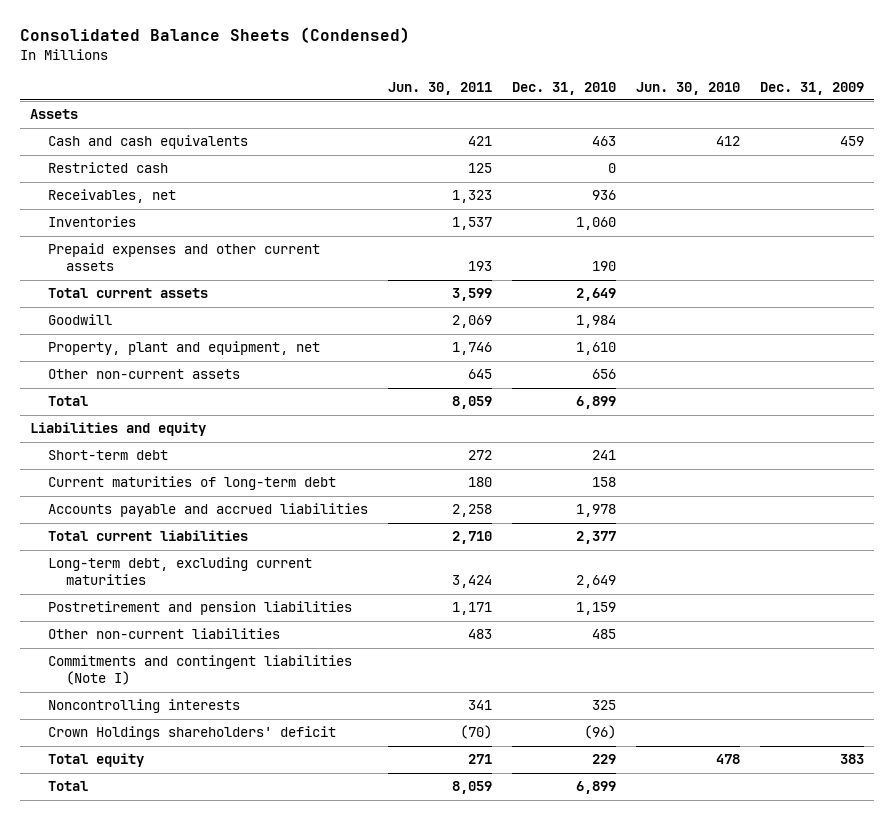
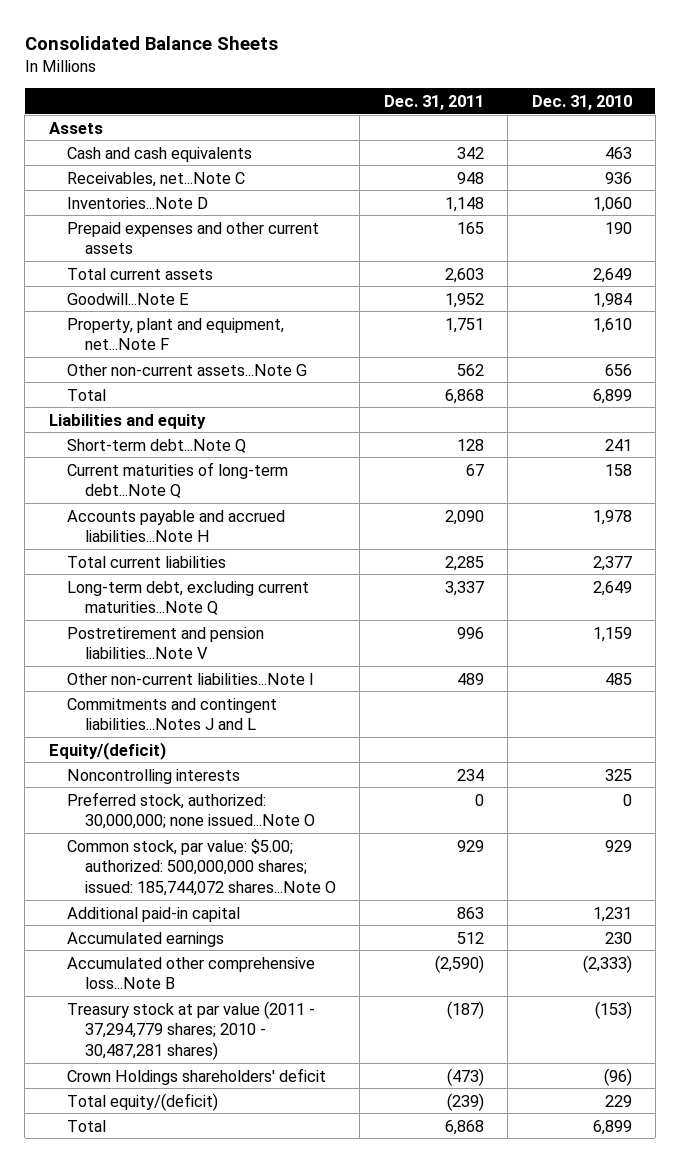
[19,27,410,44] Consolidated Balance Sheets (Condensed) -> [24,36,278,51] Consolidated Balance Sheets
[387,81,492,95] Jun. 30, 2011 -> none
[635,81,740,95] Jun. 30, 2010 -> none
[759,81,864,95] Dec. 31, 2009 -> none
none -> [383,94,484,110] Dec. 31, 2011
[48,162,169,174] Restricted cash -> none
[48,189,177,204] Receivables, net -> [66,171,245,187] Receivables, net...Note C
[48,216,137,228] Inventories -> [66,196,208,209] Inventories...Note D
[48,314,113,326] Goodwill -> [66,292,189,305] Goodwill...Note E
[48,341,321,356] Property, plant and equipment, net -> [66,317,284,351] Property, plant and equipment, net...Note F
[48,369,241,380] Other non-current assets -> [66,363,307,376] Other non-current assets...Note G
[48,450,169,461] Short-term debt -> [66,438,246,453] Short-term debt...Note Q
[48,476,337,491] Current maturities of long-term debt -> [66,461,288,499] Current maturities of long-term debt...Note Q
[48,503,369,518] Accounts payable and accrued liabilities -> [66,509,285,543] Accounts payable and accrued liabilities...Note H
[48,557,313,586] Long-term debt, excluding current maturities -> [66,580,309,616] Long-term debt, excluding current maturities...Note Q
[48,601,353,616] Postretirement and pension liabilities -> [66,626,264,660] Postretirement and pension liabilities...Note V
[48,628,281,640] Other non-current liabilities -> [66,672,314,685] Other non-current liabilities...Note I
[48,655,353,686] Commitments and contingent liabilities (Note I) -> [66,697,277,731] Commitments and contingent liabilities...Notes J and L
none -> [48,741,166,760] Equity/(deficit)
none -> [66,791,316,830] Preferred stock, authorized: 30,000,000; none issued...Note O
none -> [66,838,337,897] Common stock, par value: $5.00; authorized: 500,000,000 shares; issued: 185,744,072 shares...Note O
none -> [66,906,240,922] Additional paid-in capital
none -> [66,931,224,947] Accumulated earnings
none -> [66,956,315,990] Accumulated other comprehensive loss...Note B
none -> [66,1000,315,1061] Treasury stock at par value (2011 - 37,294,779 shares; 2010 - 30,487,281 shares)
[48,753,145,768] Total equity -> [66,1092,218,1111] Total equity/(deficit)

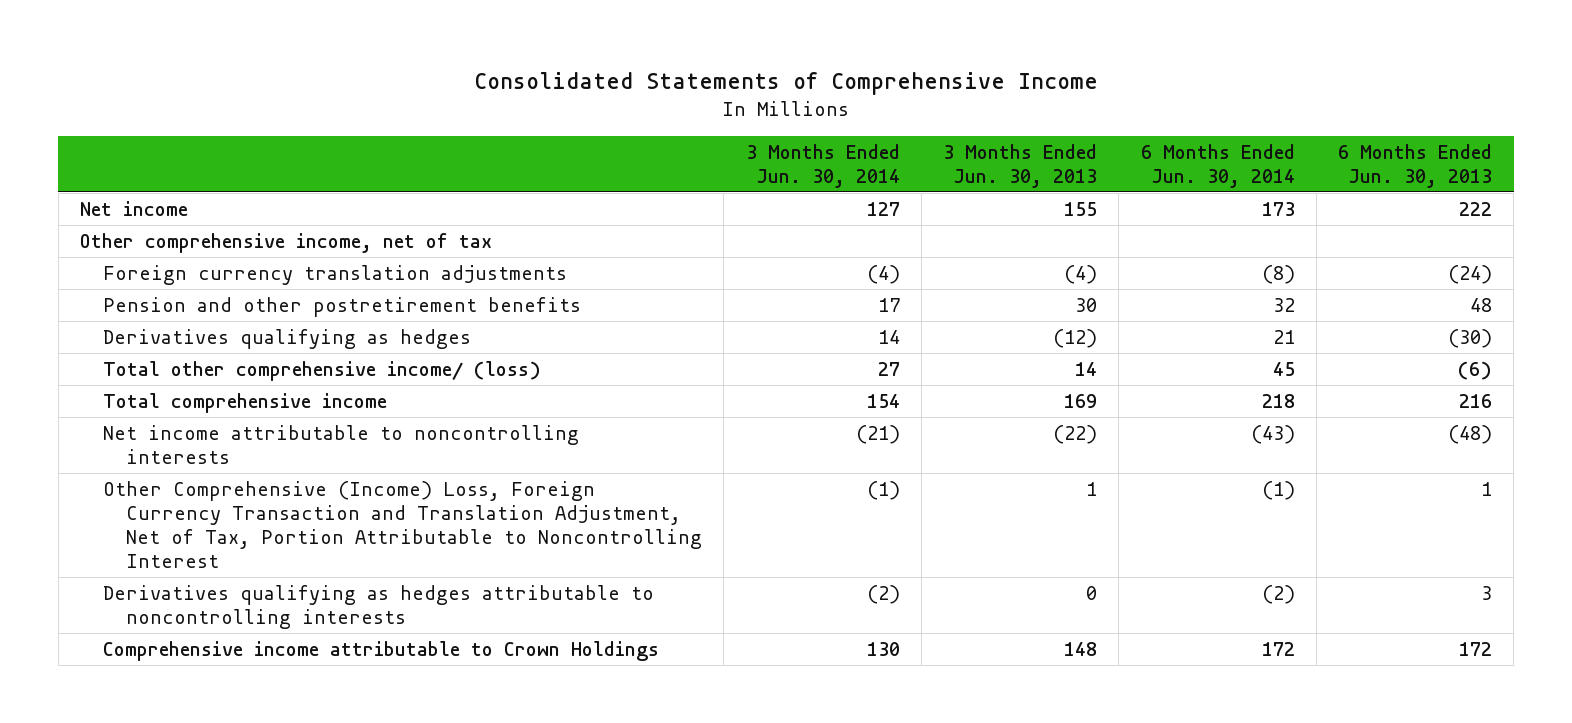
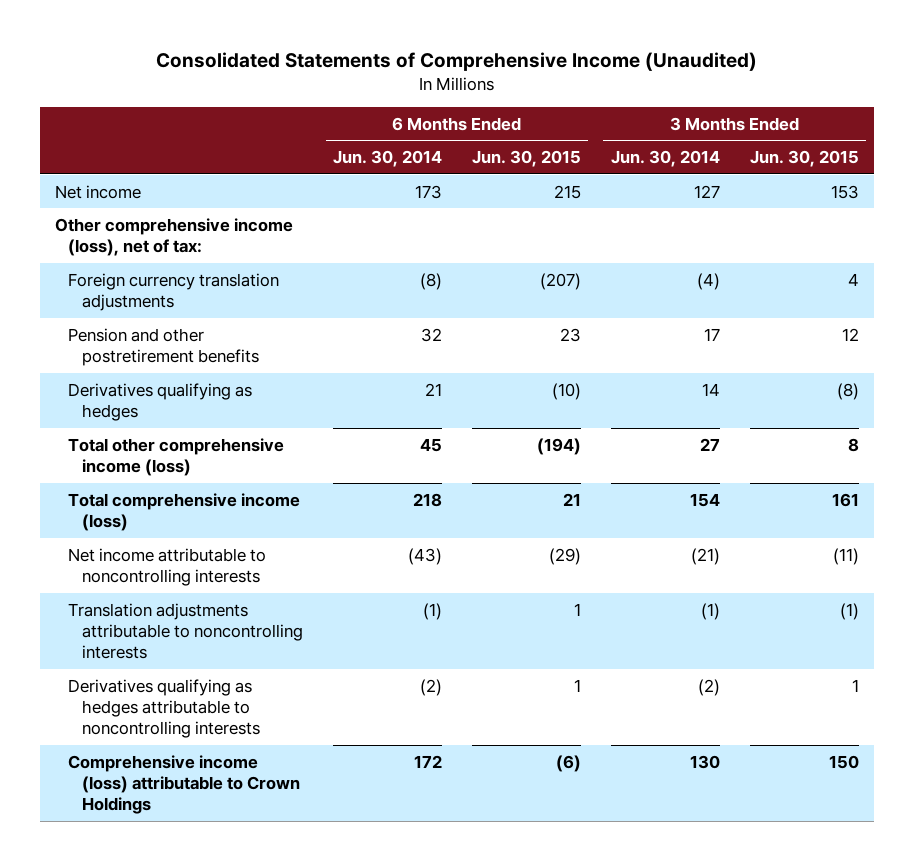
[473,72,1098,96] Consolidated Statements of Comprehensive Income -> [155,51,757,71] Consolidated Statements of Comprehensive Income (Unaudited)
[943,143,1098,188] 3 Months Ended Jun. 30, 2013 -> none
[1337,143,1492,188] 6 Months Ended Jun. 30, 2013 -> none
none -> [471,150,581,168] Jun. 30, 2015
none -> [749,150,859,168] Jun. 30, 2015
[79,232,492,253] Other comprehensive income, net of tax -> [54,217,293,257] Other comprehensive income (loss), net of tax:
[103,360,542,381] Total other comprehensive income/ (loss) -> [68,437,285,477] Total other comprehensive income (loss)
[103,392,388,413] Total comprehensive income -> [68,492,301,532] Total comprehensive income (loss)
[103,480,703,568] Other Comprehensive (Income) Loss, Foreign Currency Transaction and Translation Adjustment, Net of Tax, Portion Attributable to Noncontrolling Interest -> [68,602,304,660] Translation adjustments attributable to noncontrolling interests
[103,640,660,661] Comprehensive income attributable to Crown Holdings -> [68,754,301,815] Comprehensive income (loss) attributable to Crown Holdings

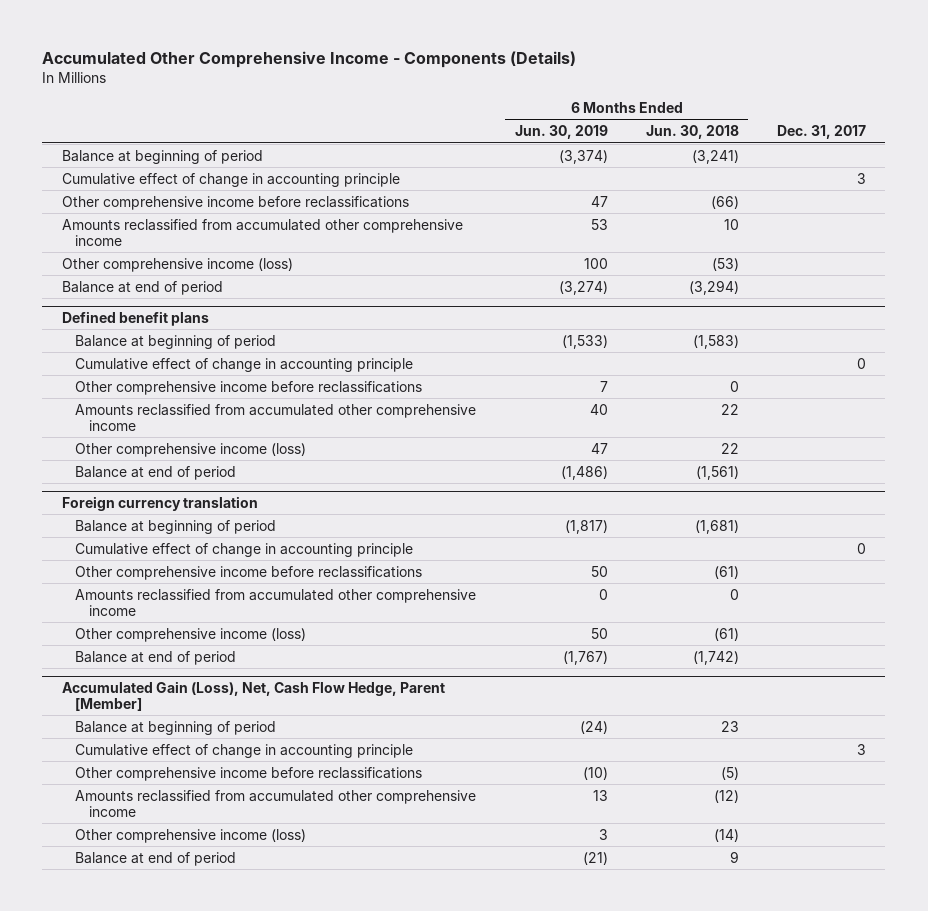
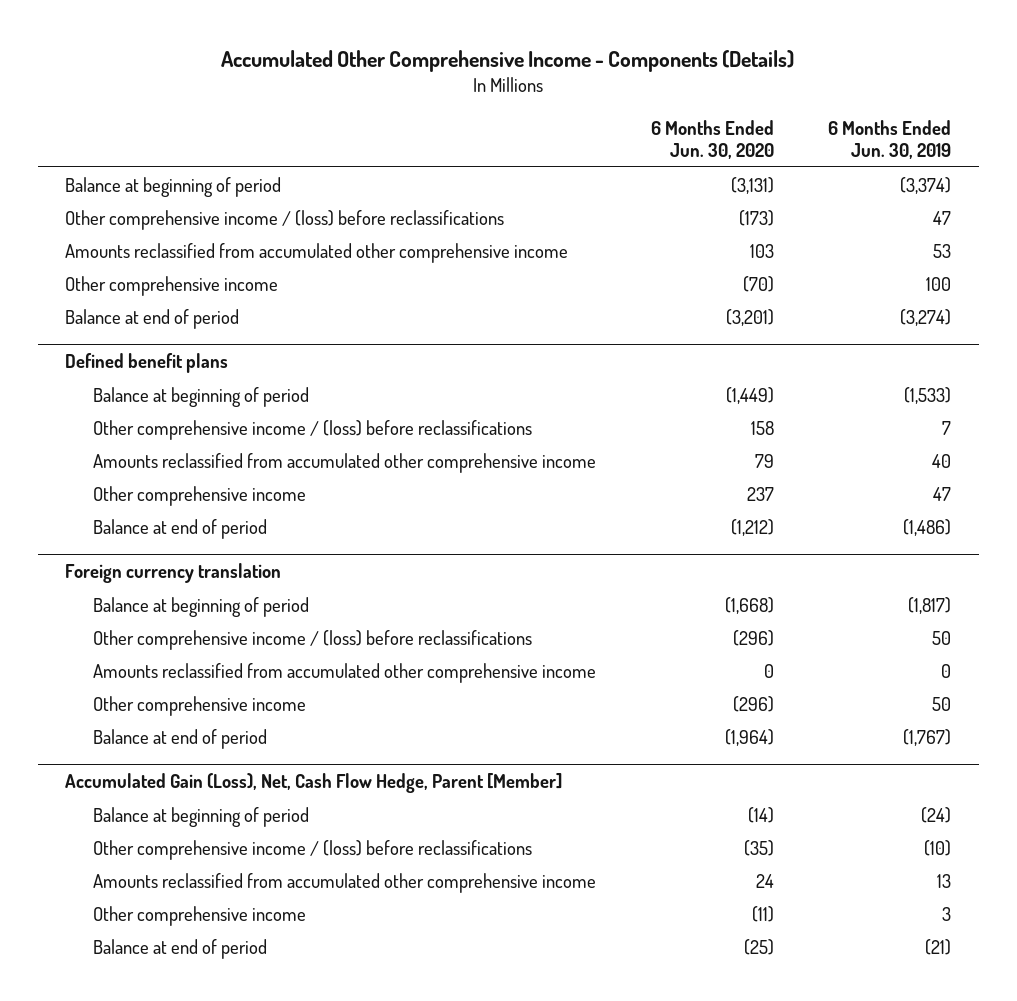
[645,125,739,140] Jun. 30, 2018 -> none
[777,125,867,140] Dec. 31, 2017 -> none
none -> [650,119,774,160] 6 Months Ended Jun. 30, 2020
[61,172,400,187] Cumulative effect of change in accounting principle -> none
[61,195,409,210] Other comprehensive income before reclassifications -> [65,209,505,230] Other comprehensive income / (loss) before reclassifications
[61,257,293,272] Other comprehensive income (loss) -> [65,275,279,296] Other comprehensive income
[75,357,414,372] Cumulative effect of change in accounting principle -> none
[75,380,423,395] Other comprehensive income before reclassifications -> [92,419,532,440] Other comprehensive income / (loss) before reclassifications
[75,442,307,457] Other comprehensive income (loss) -> [92,485,306,506] Other comprehensive income
[75,542,414,557] Cumulative effect of change in accounting principle -> none
[75,565,423,580] Other comprehensive income before reclassifications -> [92,629,532,650] Other comprehensive income / (loss) before reclassifications
[75,627,307,642] Other comprehensive income (loss) -> [92,695,306,716] Other comprehensive income
[75,743,414,758] Cumulative effect of change in accounting principle -> none
[75,766,423,781] Other comprehensive income before reclassifications -> [92,839,532,860] Other comprehensive income / (loss) before reclassifications
[75,828,307,843] Other comprehensive income (loss) -> [92,905,306,926] Other comprehensive income

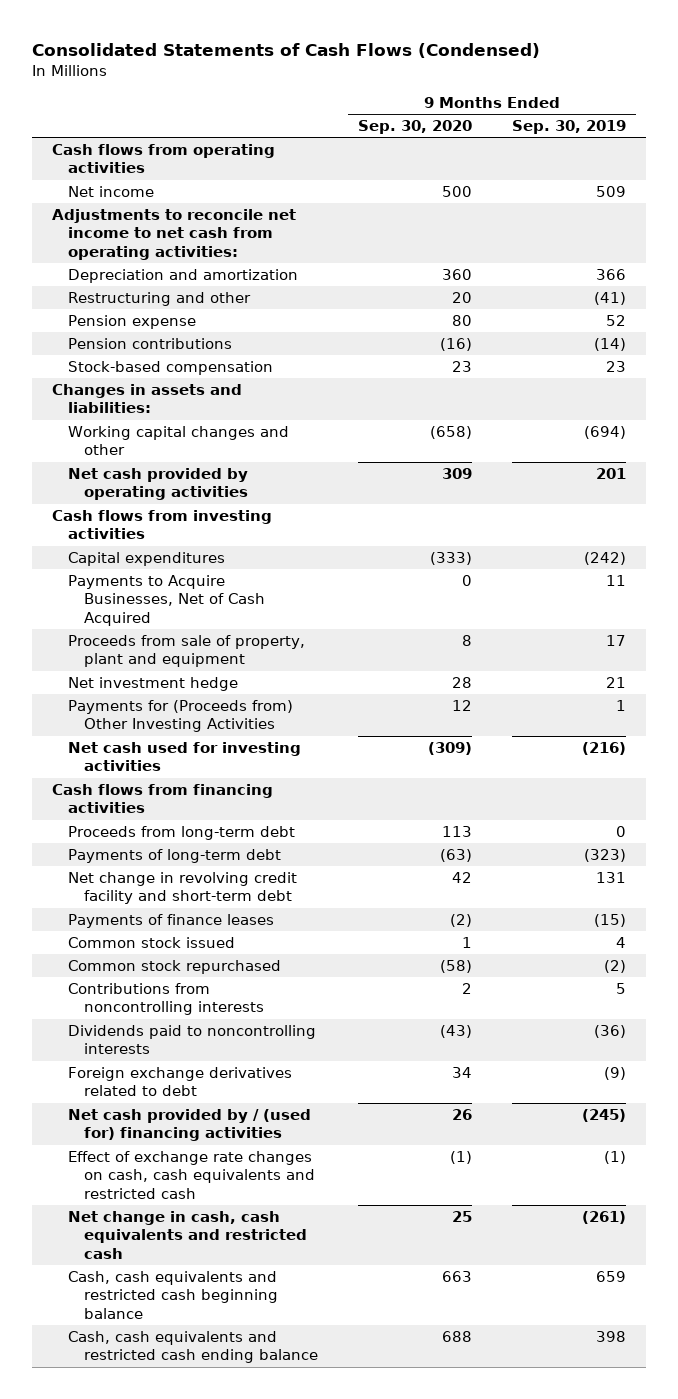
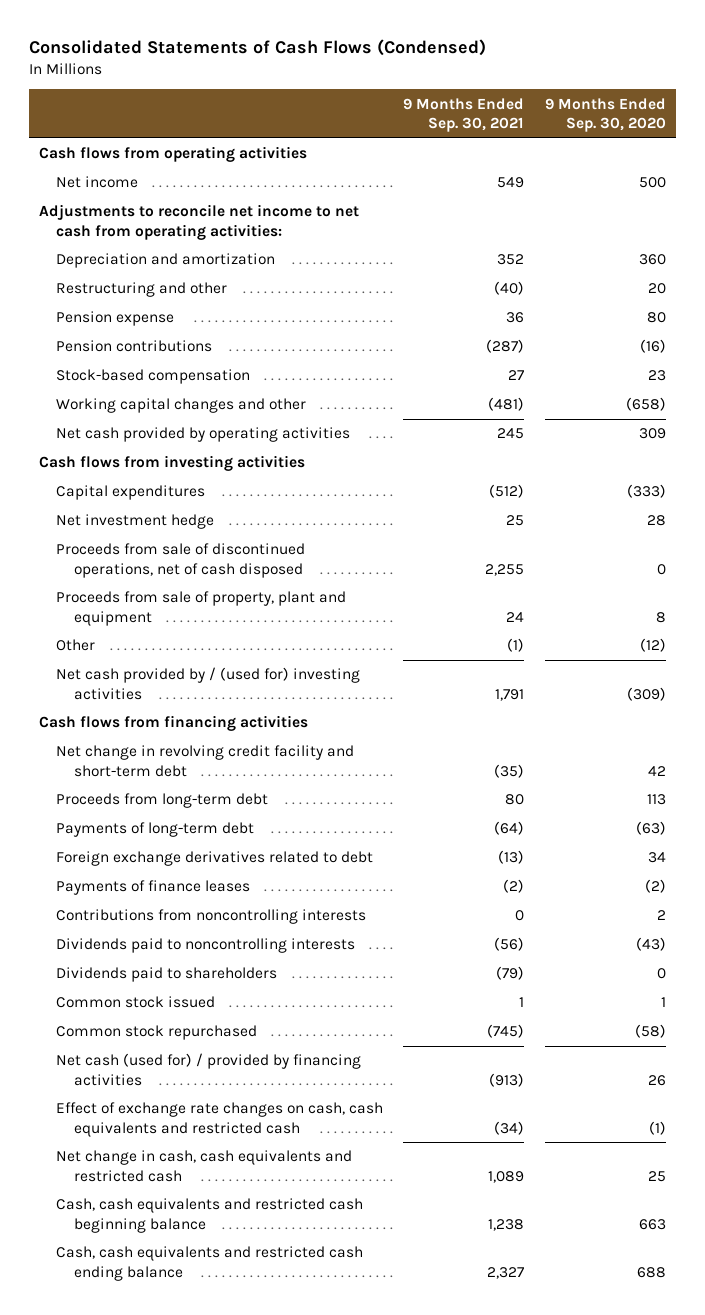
[511,120,626,135] Sep. 30, 2019 -> none
none -> [403,97,525,133] 9 Months Ended Sep. 30, 2021
[52,384,243,414] Changes in assets and liabilities: -> none
[68,575,265,626] Payments to Acquire Businesses, Net of Cash Acquired -> none
[68,700,294,733] Payments for (Proceeds from) Other Investing Activities -> none
none -> [56,543,306,578] Proceeds from sale of discontinued operations, net of cash disposed
[68,635,306,668] Proceeds from sale of property, plant and equipment -> [56,591,347,626] Proceeds from sale of property, plant and equipment
none -> [56,639,96,652] Other
[68,742,302,772] Net cash used for investing activities -> [56,667,361,700] Net cash provided by / (used for) investing activities
[68,872,298,905] Net change in revolving credit facility and short-term debt -> [56,745,355,777] Net change in revolving credit facility and short-term debt
[68,1067,293,1097] Foreign exchange derivatives related to debt -> [56,851,374,867] Foreign exchange derivatives related to debt
none -> [56,967,278,983] Dividends paid to shareholders
[68,937,236,949] Common stock issued -> [56,996,216,1009] Common stock issued
[68,960,282,975] Common stock repurchased -> [56,1025,258,1041] Common stock repurchased
[68,1109,312,1142] Net cash provided by / (used for) financing activities -> [56,1053,362,1086] Net cash (used for) / provided by financing activities

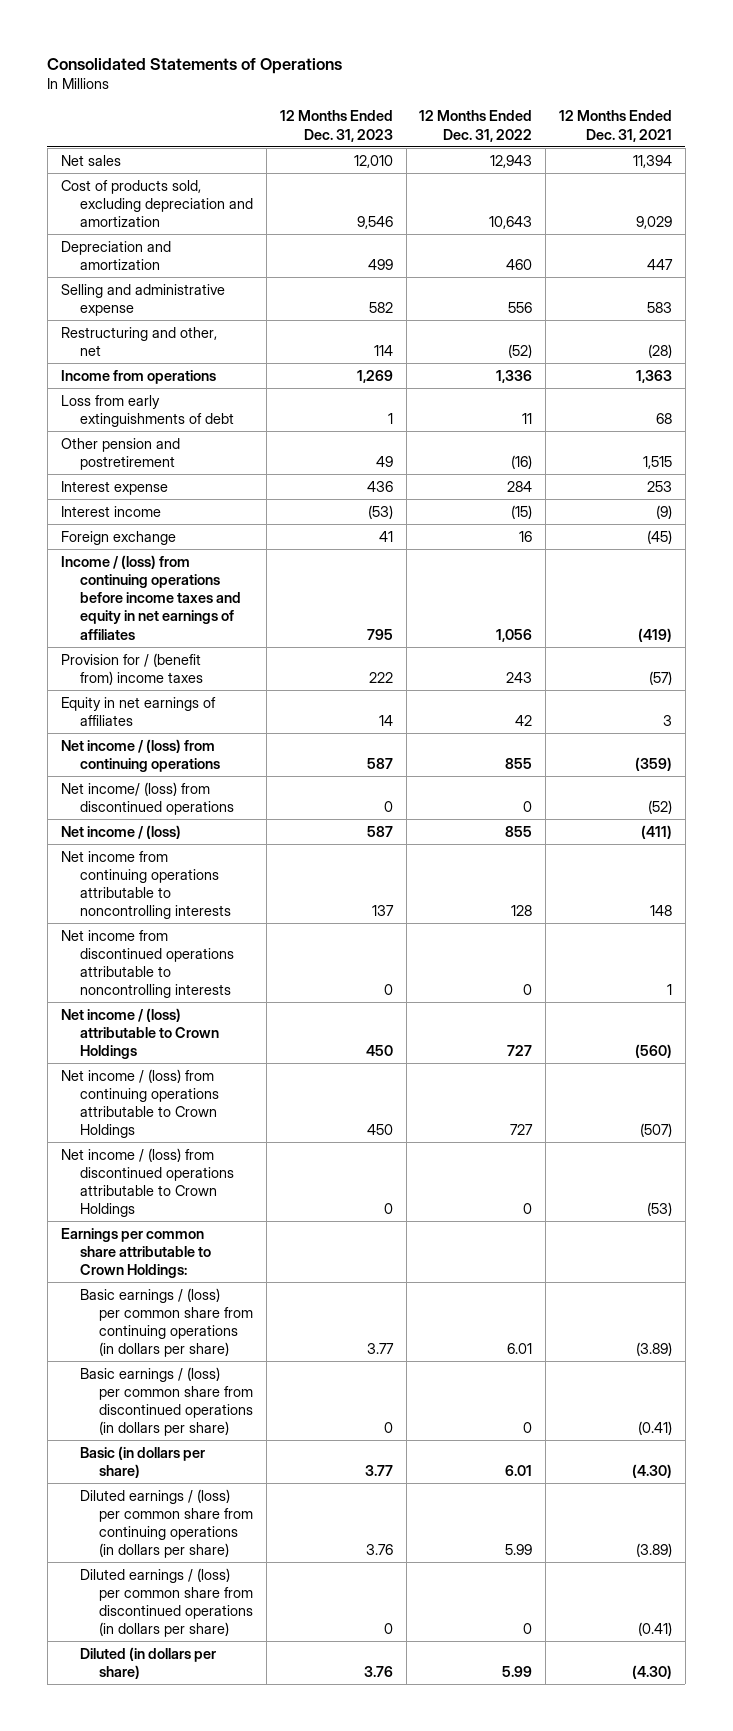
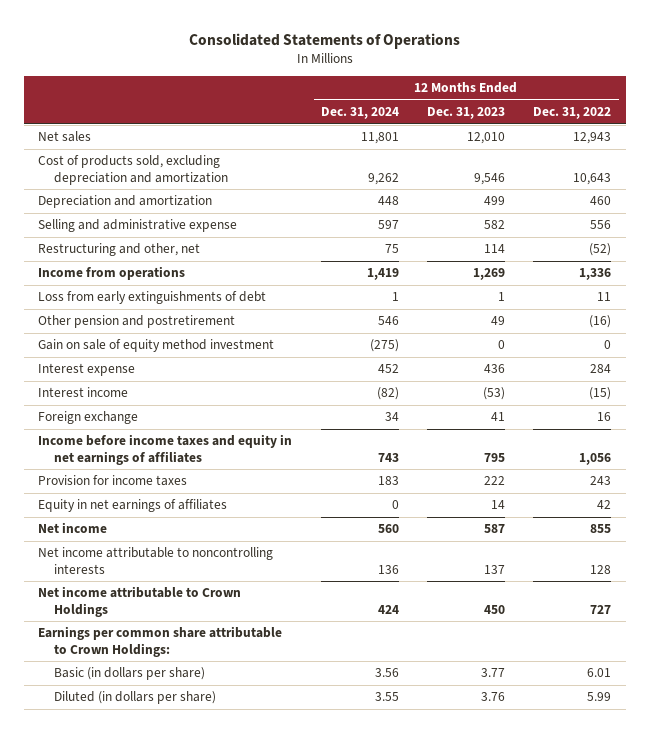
[558,110,672,142] 12 Months Ended Dec. 31, 2021 -> none
none -> [320,107,399,120] Dec. 31, 2024
none -> [38,339,275,353] Gain on sale of equity method investment
[60,554,241,640] Income / (loss) from continuing operations before income taxes and equity in net earnings of affiliates -> [38,434,293,465] Income before income taxes and equity in net earnings of affiliates
[60,652,203,685] Provision for / (benefit from) income taxes -> [38,475,188,487] Provision for income taxes
[60,738,220,772] Net income / (loss) from continuing operations -> none
[60,781,234,815] Net income/ (loss) from discontinued operations -> none
[60,929,234,999] Net income from discontinued operations attributable to noncontrolling interests -> none
[60,1068,219,1139] Net income / (loss) from continuing operations attributable to Crown Holdings -> none
[60,1147,234,1218] Net income / (loss) from discontinued operations attributable to Crown Holdings -> none
[60,824,181,839] Net income / (loss) -> [38,522,108,534] Net income
[60,850,231,920] Net income from continuing operations attributable to noncontrolling interests -> [38,547,274,574] Net income attributable to noncontrolling interests
[60,1007,219,1060] Net income / (loss) attributable to Crown Holdings -> [38,586,242,617] Net income attributable to Crown Holdings
[79,1287,254,1358] Basic earnings / (loss) per common share from continuing operations (in dollars per share) -> none
[79,1366,254,1437] Basic earnings / (loss) per common share from discontinued operations (in dollars per share) -> none
[79,1488,254,1559] Diluted earnings / (loss) per common share from continuing operations (in dollars per share) -> none
[79,1567,254,1638] Diluted earnings / (loss) per common share from discontinued operations (in dollars per share) -> none

